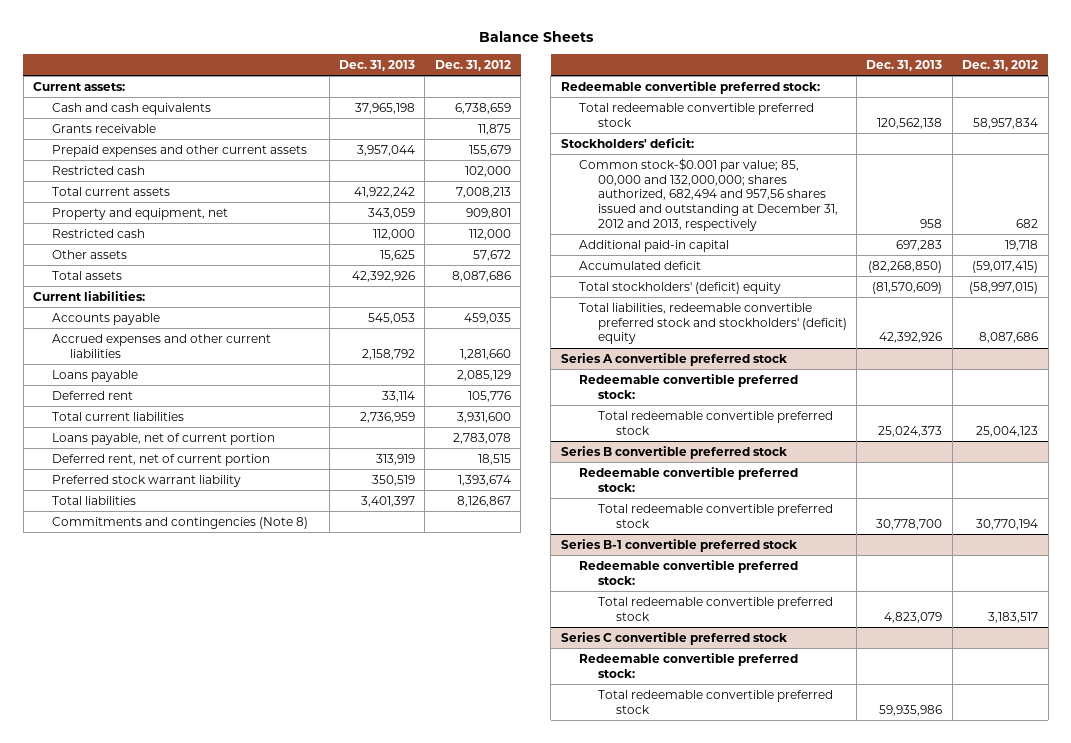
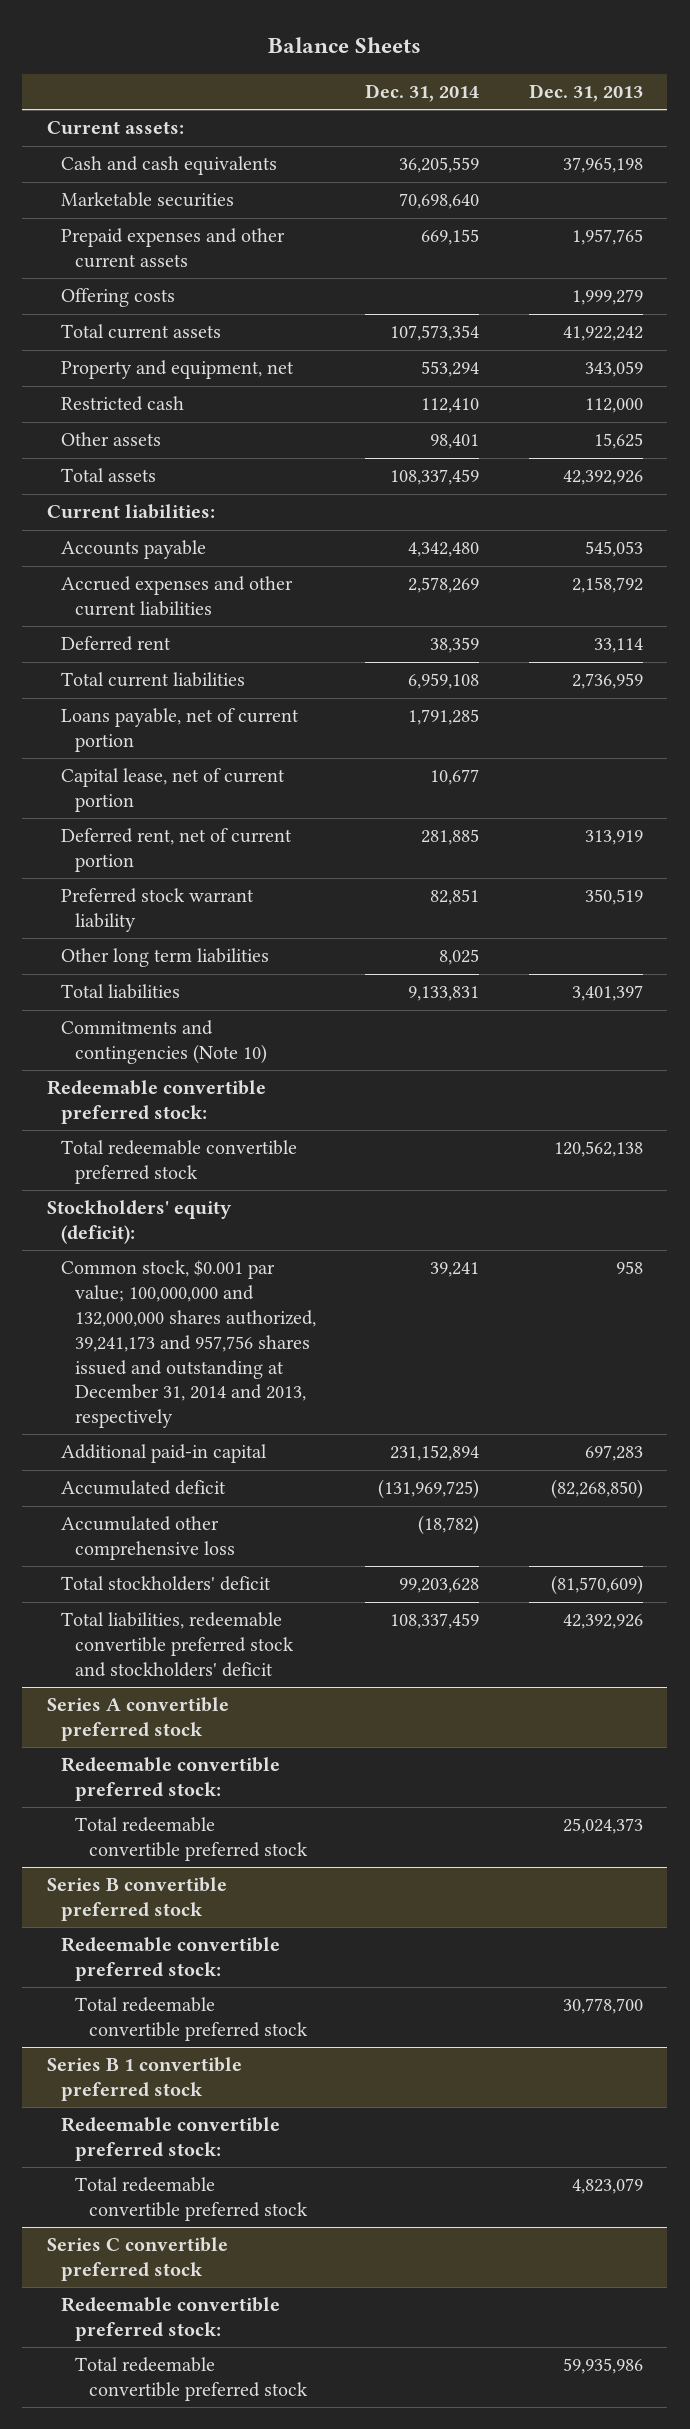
[434,59,511,71] Dec. 31, 2012 -> none
none -> [365,83,480,102] Dec. 31, 2014
[51,123,156,133] Grants receivable -> none
[51,165,145,175] Restricted cash -> none
none -> [60,192,234,208] Marketable securities
[356,144,415,156] 3,957,044 -> [571,229,643,246] 1,957,765
none -> [60,288,175,308] Offering costs
[51,369,138,382] Loans payable -> none
none -> [60,768,285,813] Capital lease, net of current portion
none -> [60,948,269,968] Other long term liabilities
[51,516,308,529] Commitments and contingencies (Note 8) -> [60,1020,268,1065] Commitments and contingencies (Note 10)
[560,137,694,148] Stockholders' deficit: -> [46,1200,232,1245] Stockholders' equity (deficit):
[579,157,838,231] Common stock-$0.001 par value; 85, 00,000 and 132,000,000; shares authorized, 682,494 and 957,56 shares issued and outstanding at December 31, 2012 and 2013, respectively -> [60,1260,317,1429] Common stock, $0.001 par value; 100,000,000 and 132,000,000 shares authorized, 39,241,173 and 957,756 shares issued and outstanding at December 31, 2014 and 2013, respectively
none -> [60,1516,236,1561] Accumulated other comprehensive loss
[579,281,782,294] Total stockholders' (deficit) equity -> [60,1576,271,1592] Total stockholders' deficit
[579,302,847,345] Total liabilities, redeemable convertible preferred stock and stockholders' (deficit) equity -> [60,1612,295,1677] Total liabilities, redeemable convertible preferred stock and stockholders' deficit
[560,538,797,552] Series B-1 convertible preferred stock -> [46,2057,242,2102] Series B 1 convertible preferred stock

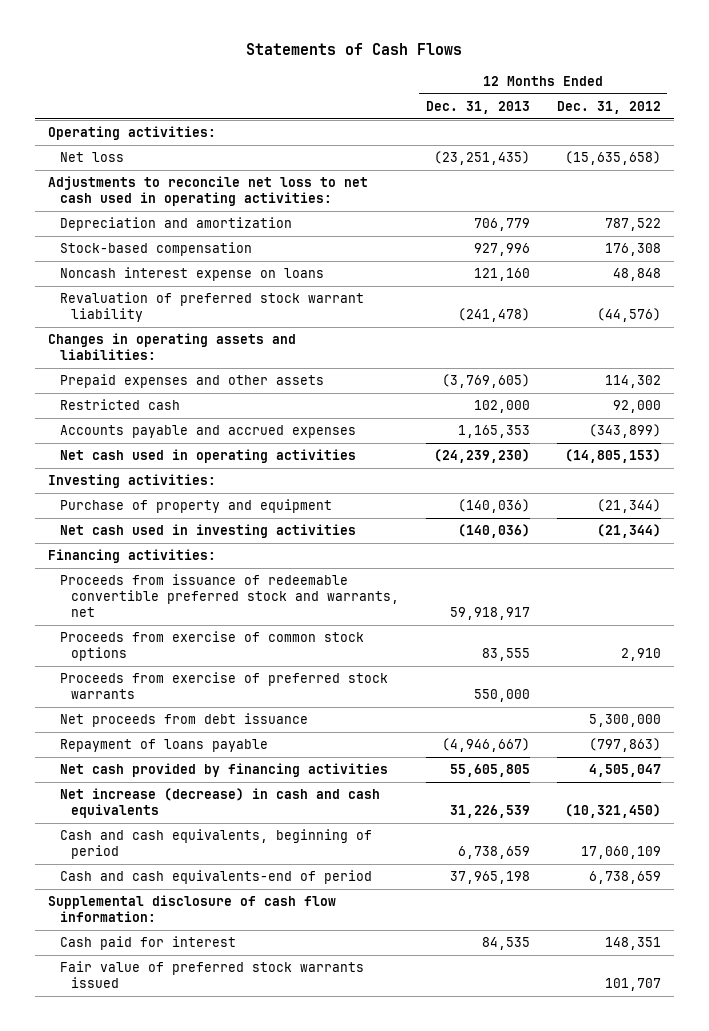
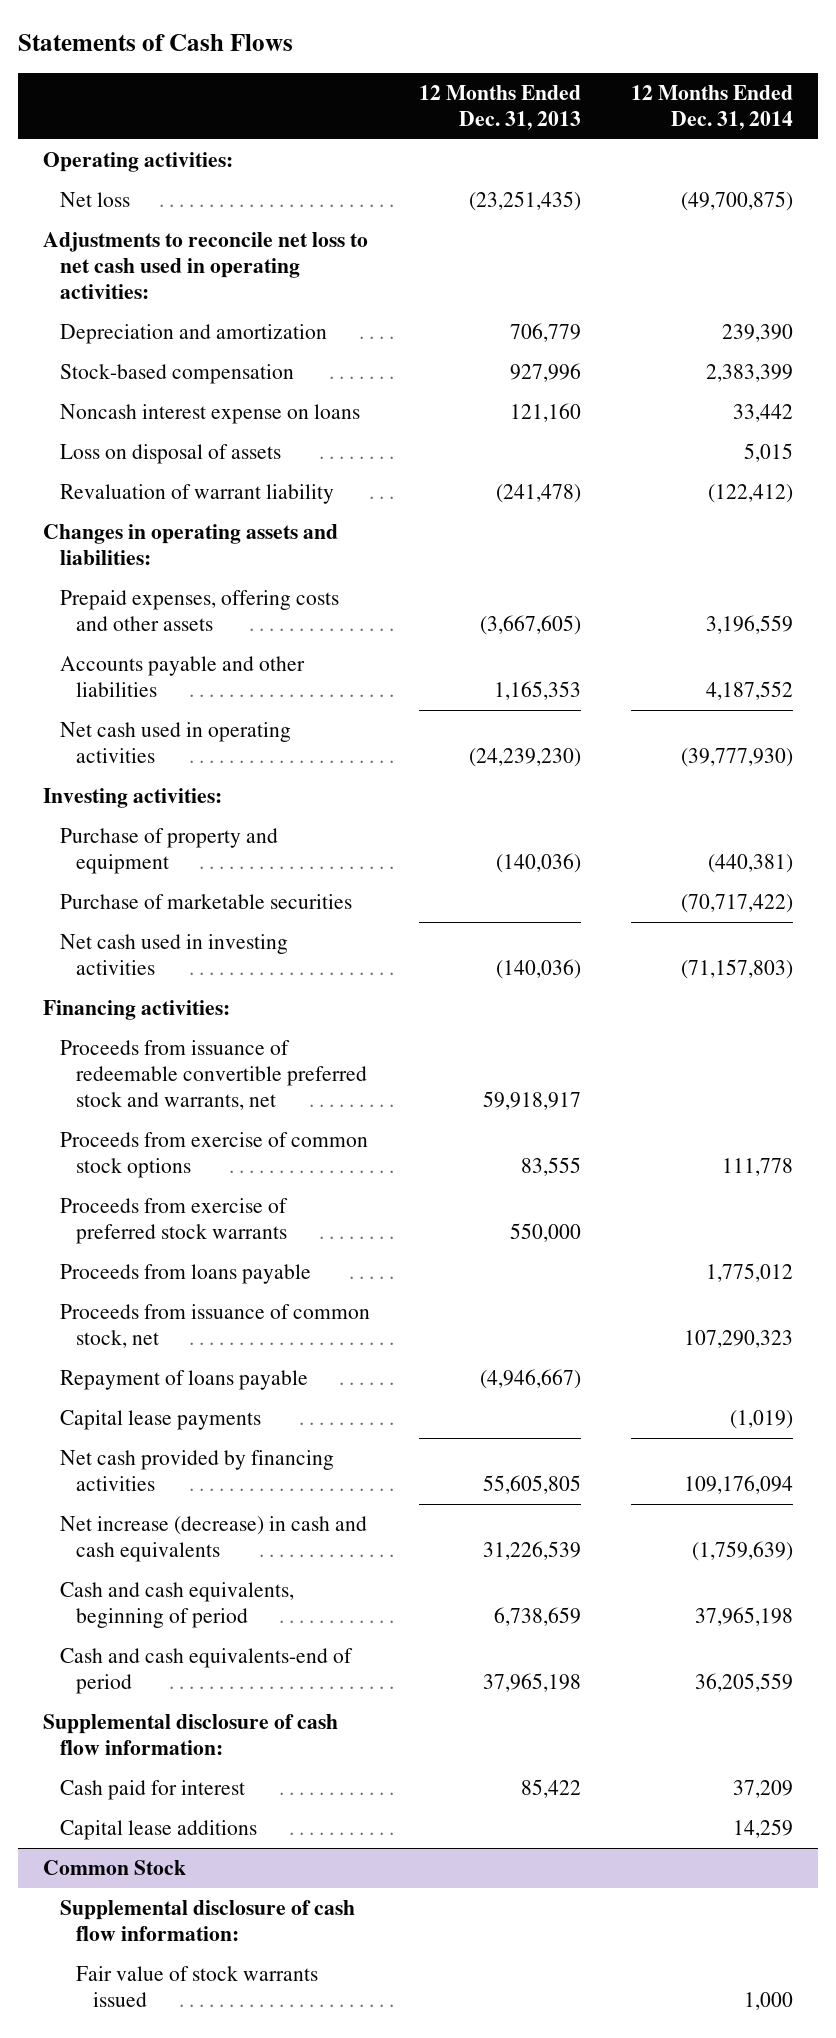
[556,101,661,115] Dec. 31, 2012 -> none
none -> [630,85,793,130] 12 Months Ended Dec. 31, 2014
none -> [59,444,281,465] Loss on disposal of assets
[59,292,364,323] Revaluation of preferred stock warrant liability -> [59,484,334,505] Revaluation of warrant liability
[59,399,180,411] Restricted cash -> none
[59,374,324,389] Prepaid expenses and other assets -> [59,590,339,631] Prepaid expenses, offering costs and other assets
[442,374,531,389] (3,769,605) -> [480,614,582,635] (3,667,605)
[59,425,356,439] Accounts payable and accrued expenses -> [59,656,305,697] Accounts payable and other liabilities
none -> [59,894,352,910] Purchase of marketable securities
[59,713,308,728] Net proceeds from debt issuance -> [59,1264,311,1285] Proceeds from loans payable
none -> [59,1304,370,1348] Proceeds from issuance of common stock, net
none -> [59,1410,261,1431] Capital lease payments
[482,937,531,951] 84,535 -> [521,1779,582,1799] 85,422
none -> [59,1820,257,1841] Capital lease additions
none -> [42,1860,186,1876] Common Stock
none -> [59,1900,355,1941] Supplemental disclosure of cash flow information:
[59,961,364,989] Fair value of preferred stock warrants issued -> [76,1966,319,2007] Fair value of stock warrants issued

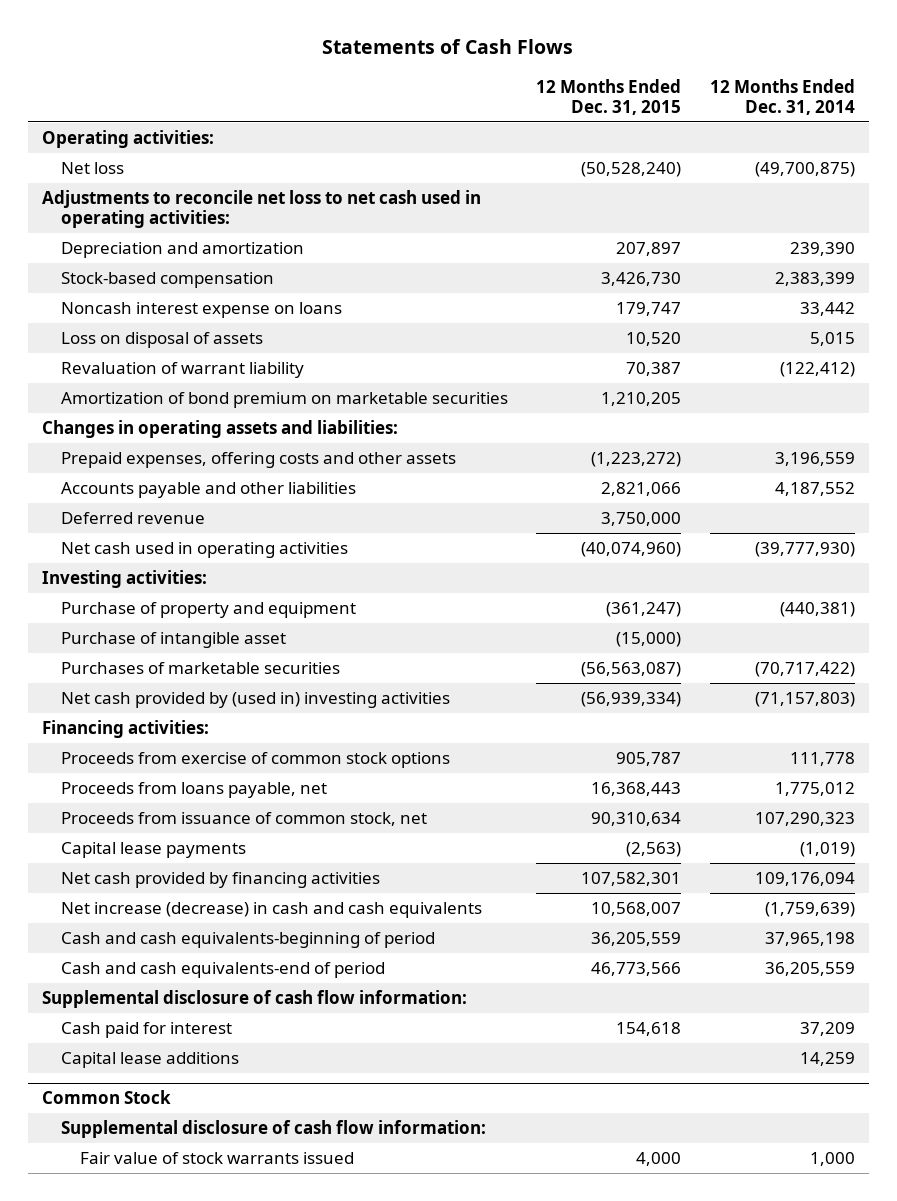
[419,85,582,130] 12 Months Ended Dec. 31, 2013 -> none
none -> [536,78,682,115] 12 Months Ended Dec. 31, 2015
none -> [60,392,508,409] Amortization of bond premium on marketable securities
none -> [60,512,205,525] Deferred revenue
none -> [60,632,286,649] Purchase of intangible asset
[59,894,352,910] Purchase of marketable securities -> [60,662,340,675] Purchases of marketable securities
[59,934,288,975] Net cash used in investing activities -> [60,692,450,709] Net cash provided by (used in) investing activities
[59,1040,368,1110] Proceeds from issuance of redeemable convertible preferred stock and warrants, net -> none
[59,1198,288,1244] Proceeds from exercise of preferred stock warrants -> none
[59,1264,311,1285] Proceeds from loans payable -> [60,782,327,799] Proceeds from loans payable, net
[59,1370,308,1391] Repayment of loans payable -> none
[59,1582,294,1628] Cash and cash equivalents, beginning of period -> [60,932,435,949] Cash and cash equivalents-beginning of period

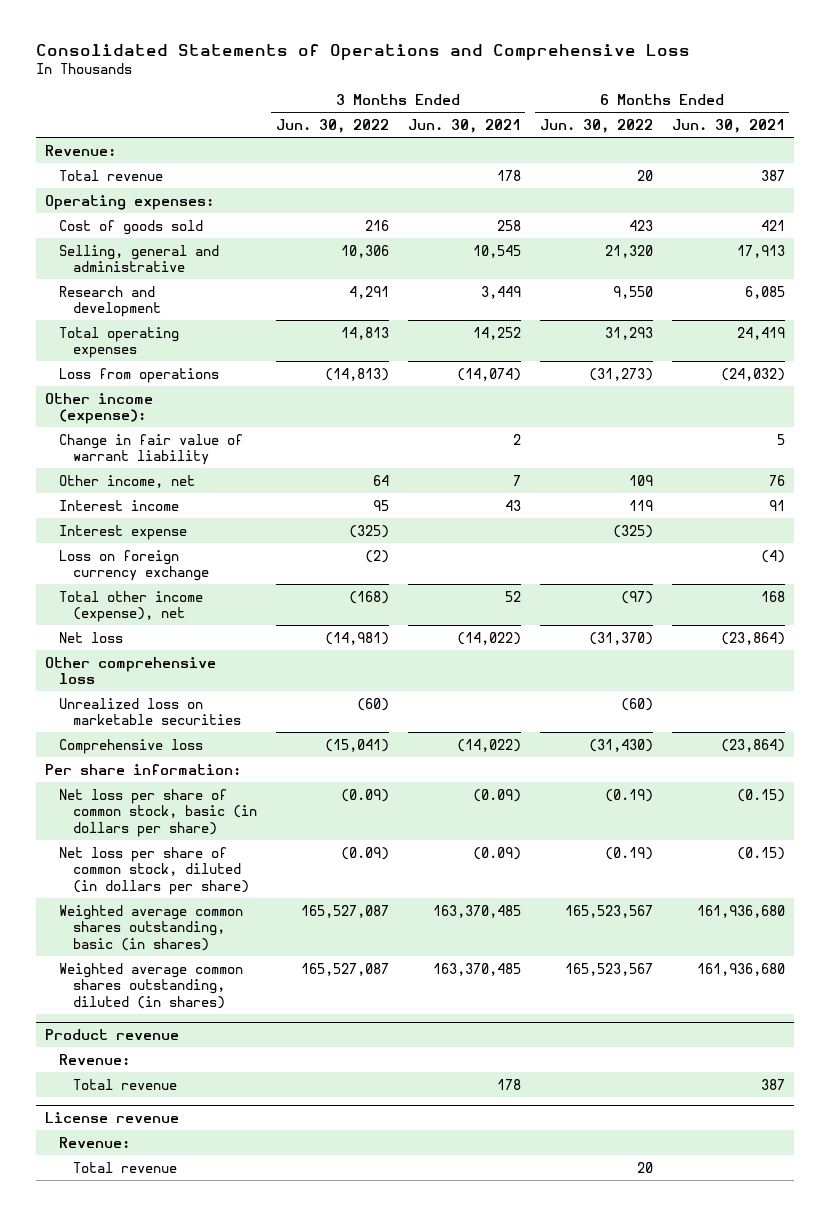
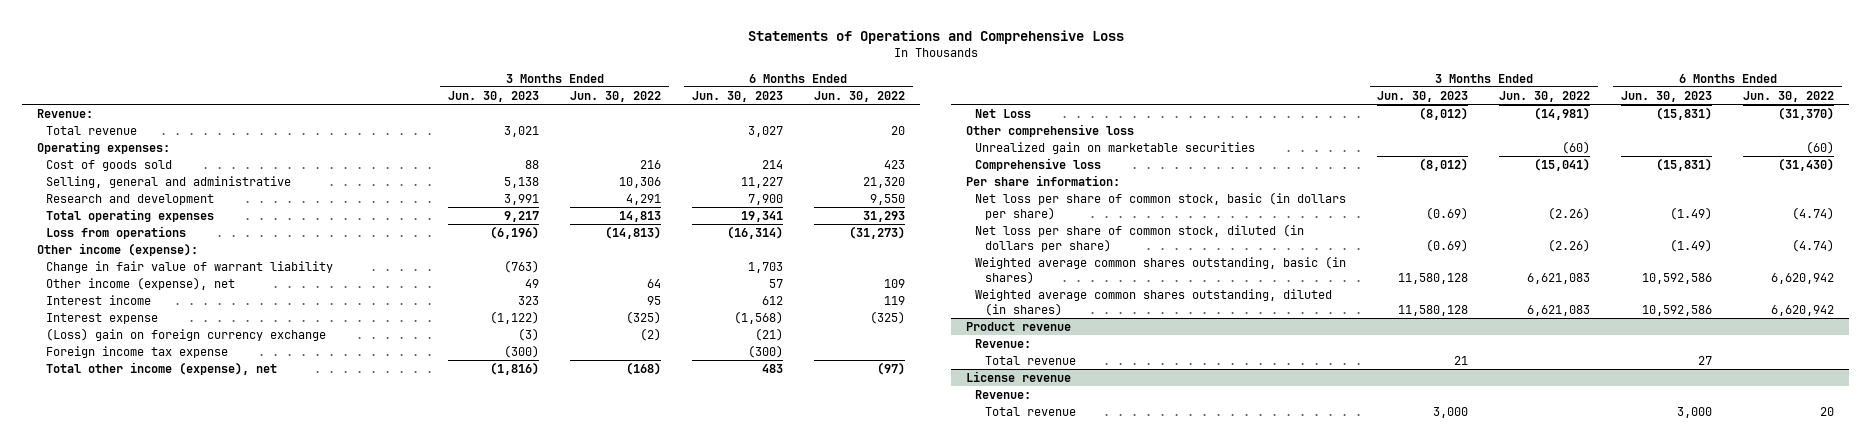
[35,44,690,61] Consolidated Statements of Operations and Comprehensive Loss -> [747,29,1124,44] Statements of Operations and Comprehensive Loss
[407,119,521,134] Jun. 30, 2021 -> none
[671,119,785,134] Jun. 30, 2021 -> none
none -> [448,91,540,103] Jun. 30, 2023
none -> [692,91,784,103] Jun. 30, 2023
[58,474,195,488] Other income, net -> [46,277,236,291] Other income (expense), net
[58,549,209,582] Loss on foreign currency exchange -> [46,328,327,342] (Loss) gain on foreign currency exchange
none -> [46,346,229,359] Foreign income tax expense
[58,631,123,643] Net loss -> [975,109,1032,119] Net Loss
[58,697,241,726] Unrealized loss on marketable securities -> [975,142,1256,155] Unrealized gain on marketable securities
[340,788,389,802] (0.09) -> [1548,206,1591,220] (2.26)
[604,788,653,802] (0.19) -> [1791,206,1834,220] (4.74)
[340,846,389,860] (0.09) -> [1548,238,1591,252] (2.26)
[604,846,653,860] (0.19) -> [1791,238,1834,252] (4.74)
[300,904,389,918] 165,527,087 -> [1527,272,1591,284] 6,621,083
[564,904,653,918] 165,523,567 -> [1770,272,1834,284] 6,620,942
[300,962,389,976] 165,527,087 -> [1527,304,1591,316] 6,621,083
[564,962,653,976] 165,523,567 -> [1770,304,1834,316] 6,620,942

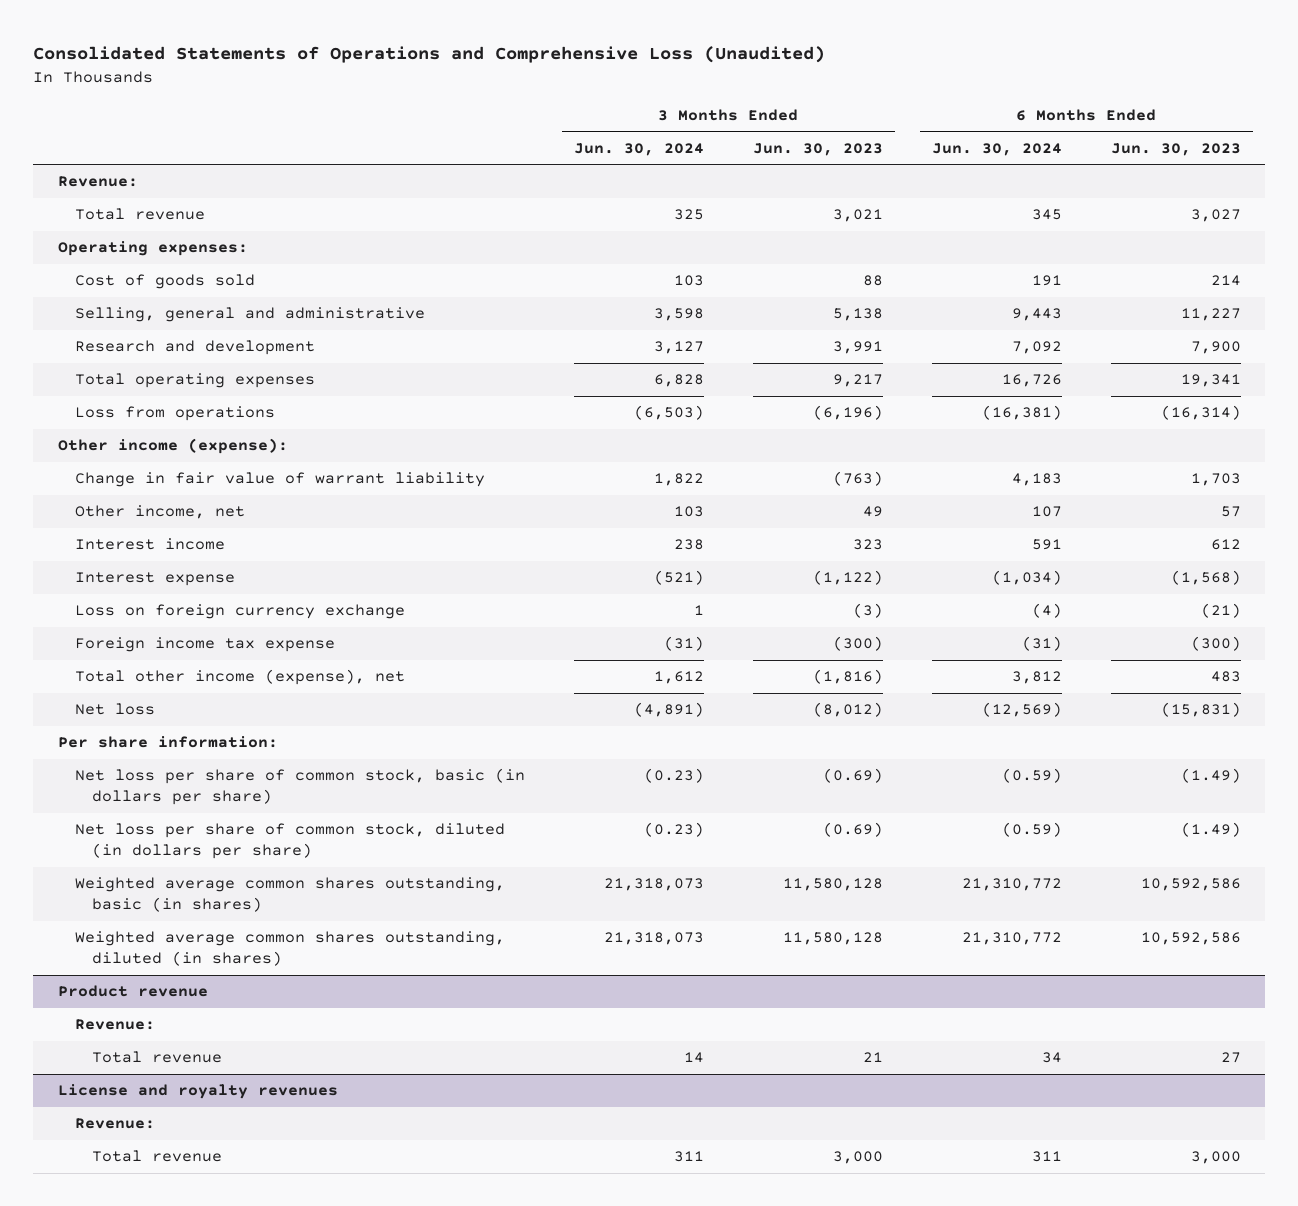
[747,29,1124,44] Statements of Operations and Comprehensive Loss -> [33,46,826,64] Consolidated Statements of Operations and Comprehensive Loss (Unaudited)
[570,91,662,103] Jun. 30, 2022 -> none
[813,91,905,103] Jun. 30, 2022 -> none
none -> [573,142,704,156] Jun. 30, 2024
none -> [931,142,1062,156] Jun. 30, 2024
[46,277,236,291] Other income (expense), net -> [75,505,246,520] Other income, net
[46,328,327,342] (Loss) gain on foreign currency exchange -> [75,604,406,620] Loss on foreign currency exchange
[966,124,1135,138] Other comprehensive loss -> none
[975,142,1256,155] Unrealized gain on marketable securities -> none
[975,158,1102,172] Comprehensive loss -> none
[975,109,1032,119] Net Loss -> [75,703,156,716] Net loss
[966,371,1072,383] License revenue -> none
none -> [57,1084,338,1100] License and royalty revenues

